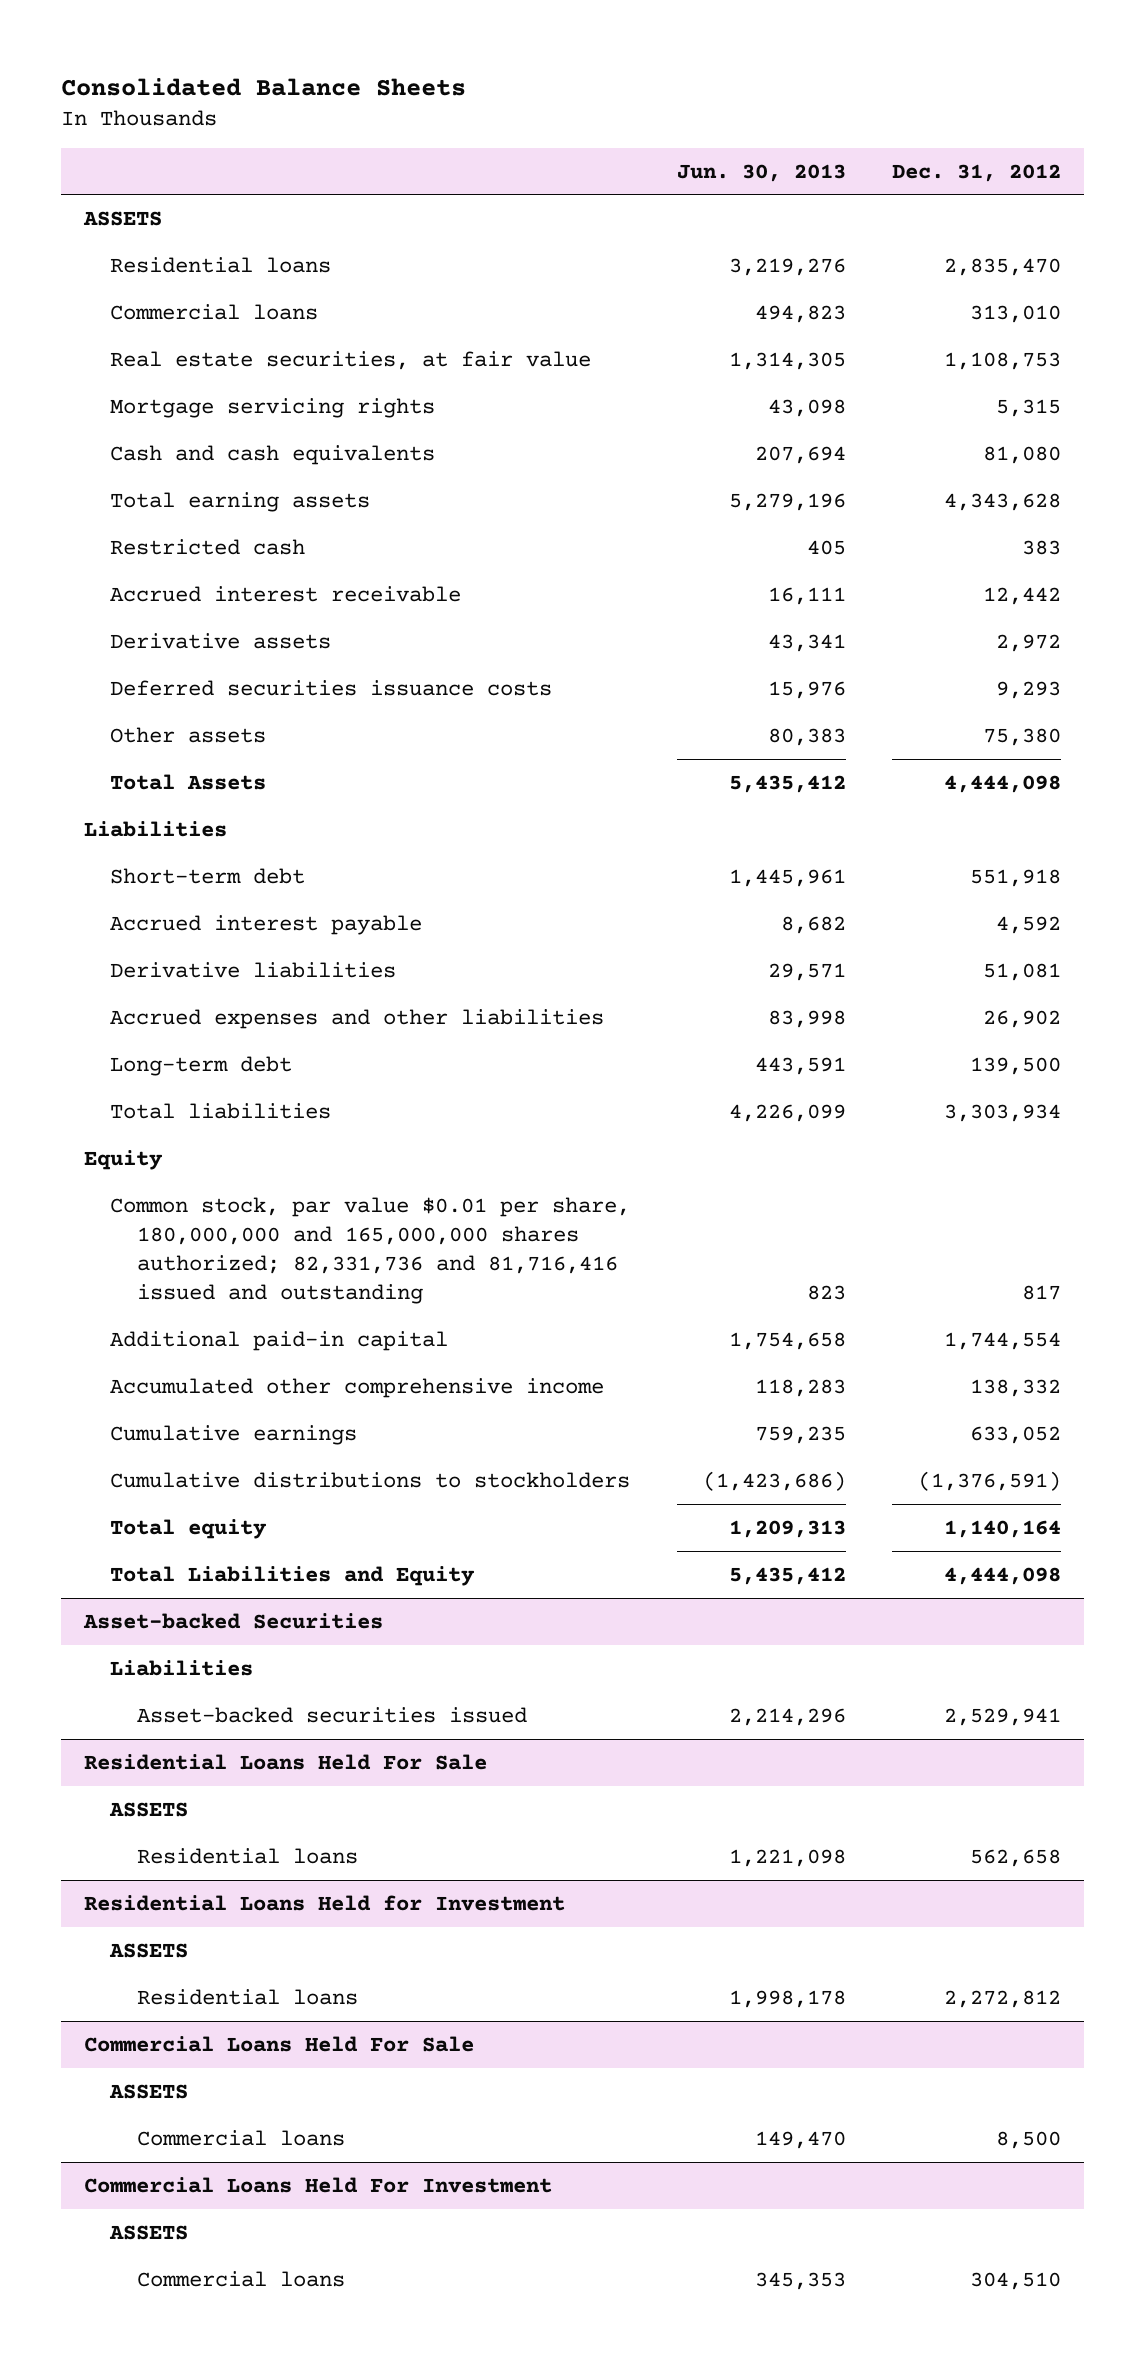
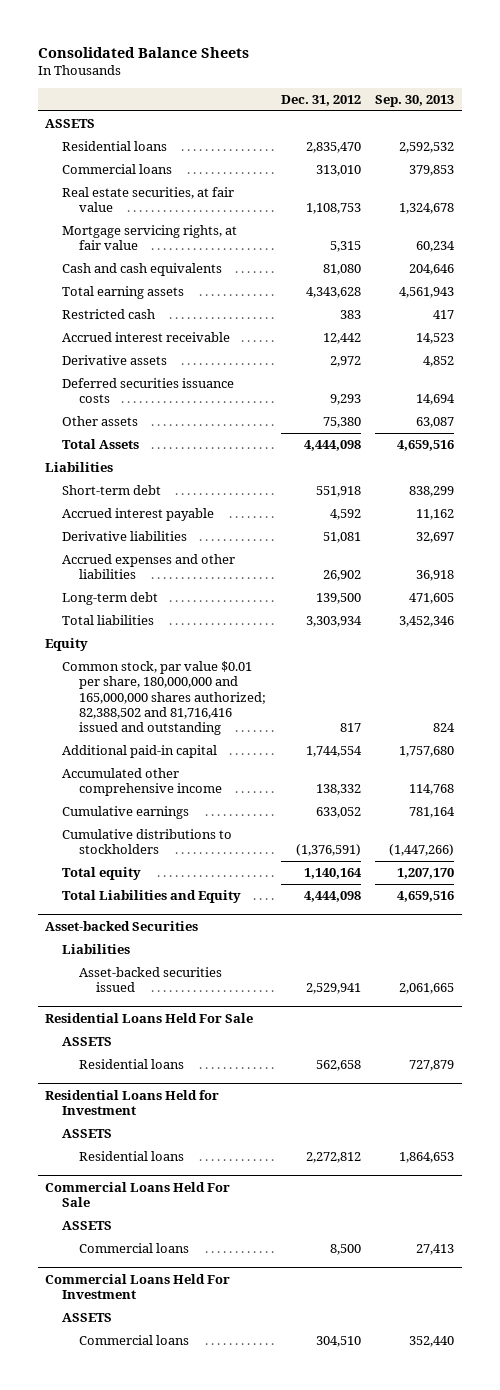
[676,163,846,182] Jun. 30, 2013 -> none
none -> [375,94,455,107] Sep. 30, 2013
[110,397,436,418] Mortgage servicing rights -> [62,225,238,251] Mortgage servicing rights, at fair value
[110,1196,631,1305] Common stock, par value $0.01 per share, 180,000,000 and 165,000,000 shares authorized; 82,331,736 and 81,716,416 issued and outstanding -> [62,661,267,736] Common stock, par value $0.01 per share, 180,000,000 and 165,000,000 shares authorized; 82,388,502 and 81,716,416 issued and outstanding

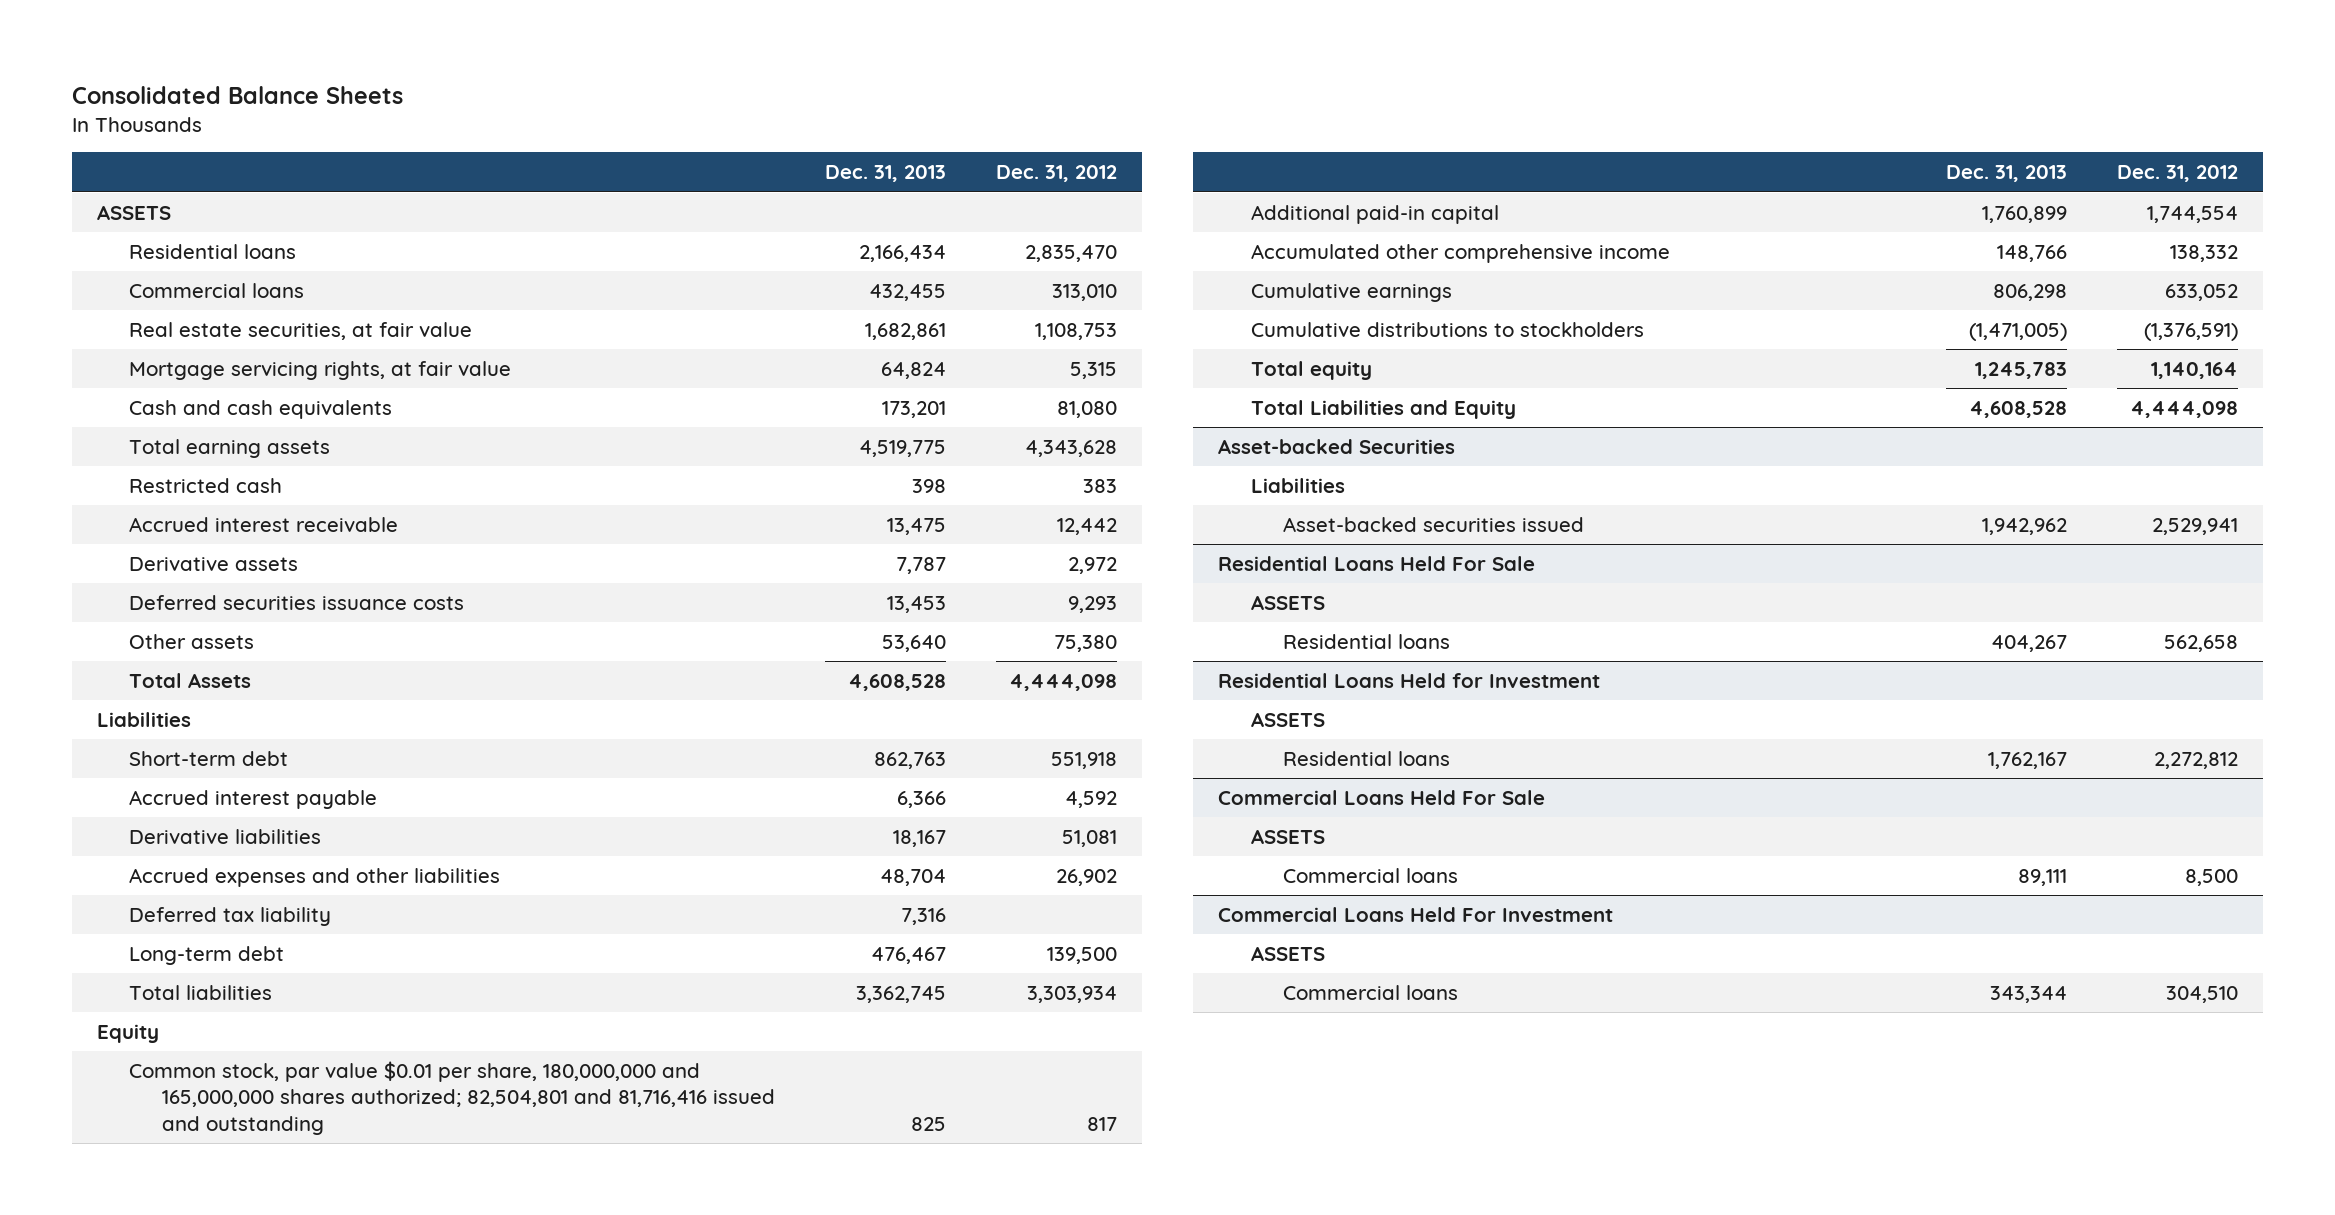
[375,94,455,107] Sep. 30, 2013 -> none
none -> [824,165,946,183] Dec. 31, 2013
none -> [129,907,332,927] Deferred tax liability
[62,661,267,736] Common stock, par value $0.01 per share, 180,000,000 and 165,000,000 shares authorized; 82,388,502 and 81,716,416 issued and outstanding -> [129,1061,775,1135] Common stock, par value $0.01 per share, 180,000,000 and 165,000,000 shares authorized; 82,504,801 and 81,716,416 issued and outstanding

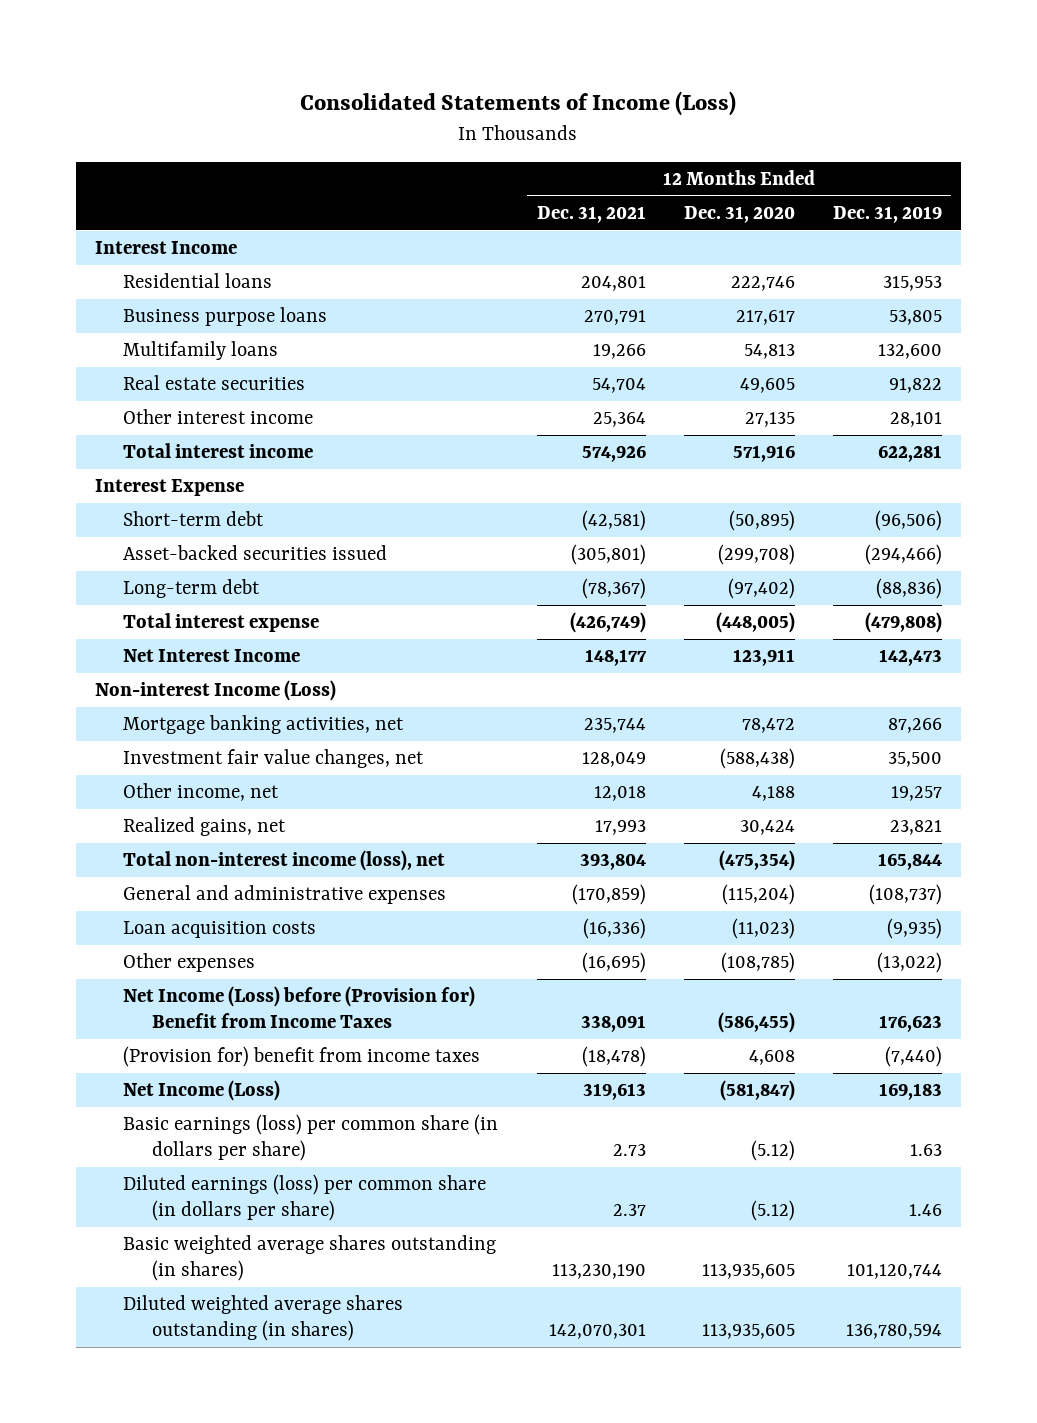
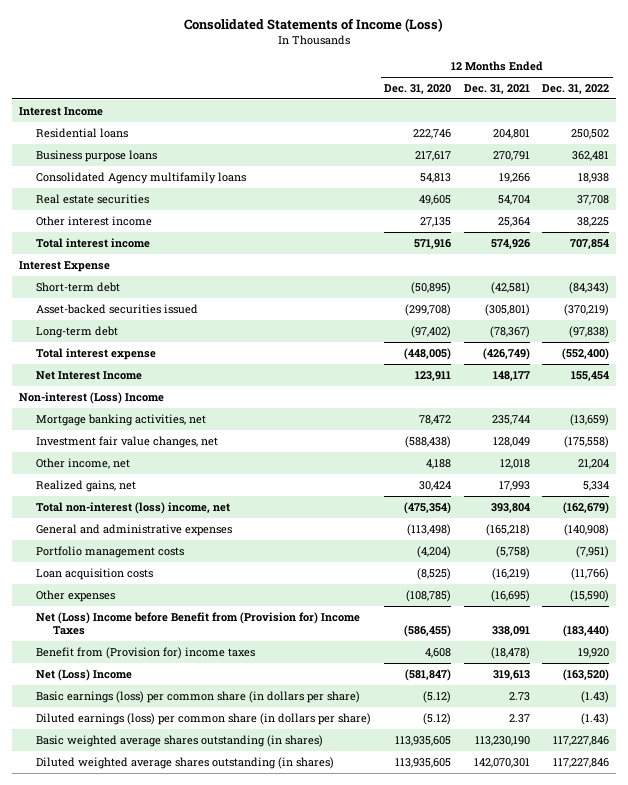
[832,205,942,223] Dec. 31, 2019 -> none
none -> [542,84,610,95] Dec. 31, 2022
[123,341,279,361] Multifamily loans -> [35,171,246,184] Consolidated Agency multifamily loans
[94,680,336,702] Non-interest Income (Loss) -> [18,391,164,404] Non-interest (Loss) Income
[123,850,446,872] Total non-interest income (loss), net -> [35,501,230,514] Total non-interest (loss) income, net
[571,884,646,906] (170,859) -> [485,523,530,536] (165,218)
[721,884,795,906] (115,204) -> [406,523,451,536] (113,498)
none -> [35,545,184,558] Portfolio management costs
[582,918,646,940] (16,336) -> [491,567,530,580] (16,219)
[731,918,795,940] (11,023) -> [416,567,451,580] (8,525)
[123,986,476,1029] Net Income (Loss) before (Provision for) Benefit from Income Taxes -> [35,611,360,635] Net (Loss) Income before Benefit from (Provision for) Income Taxes
[123,1046,481,1068] (Provision for) benefit from income taxes -> [35,646,255,659] Benefit from (Provision for) income taxes
[123,1080,281,1102] Net Income (Loss) -> [35,668,132,681] Net (Loss) Income

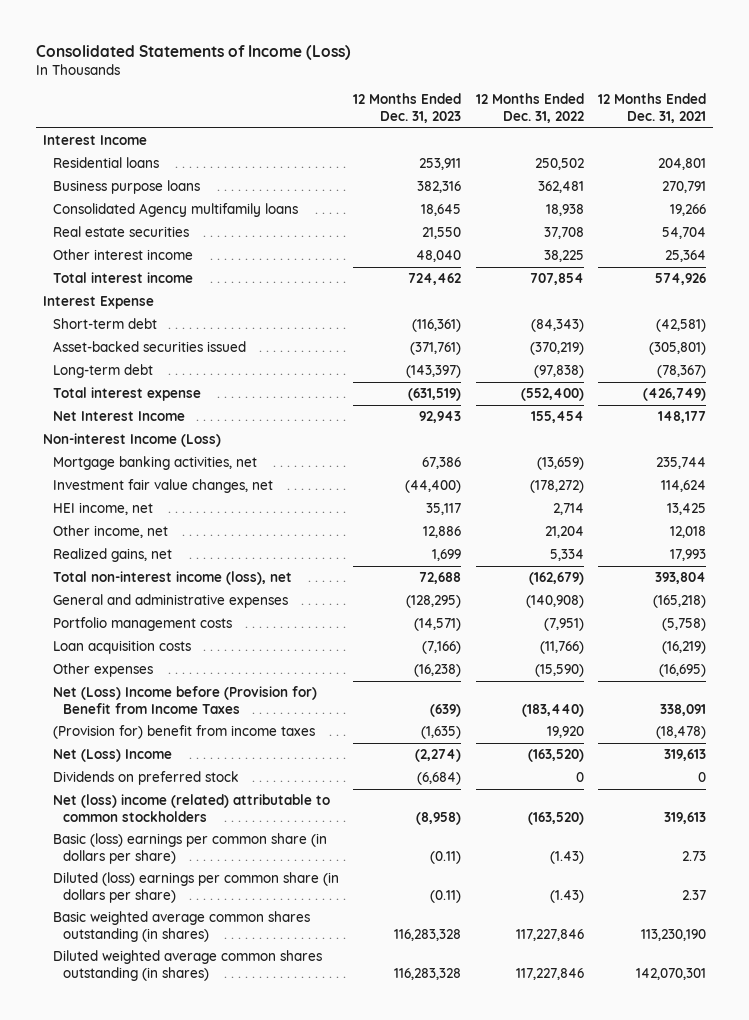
[383,84,451,95] Dec. 31, 2020 -> none
none -> [353,93,462,124] 12 Months Ended Dec. 31, 2023
[18,391,164,404] Non-interest (Loss) Income -> [43,433,222,448] Non-interest Income (Loss)
[492,436,530,447] 128,049 -> [661,480,707,493] 114,624
[564,435,610,448] (175,558) -> [529,480,584,494] (178,272)
none -> [53,502,154,516] HEI income, net
[35,501,230,514] Total non-interest (loss) income, net -> [53,571,293,586] Total non-interest income (loss), net
[35,611,360,635] Net (Loss) Income before Benefit from (Provision for) Income Taxes -> [53,686,318,714] Net (Loss) Income before (Provision for) Benefit from Income Taxes
[35,646,255,659] Benefit from (Provision for) income taxes -> [53,725,316,740] (Provision for) benefit from income taxes
none -> [53,771,240,786] Dividends on preferred stock
none -> [53,794,331,822] Net (loss) income (related) attributable to common stockholders
[35,690,360,703] Basic earnings (loss) per common share (in dollars per share) -> [53,833,328,864] Basic (loss) earnings per common share (in dollars per share)
[35,712,371,725] Diluted earnings (loss) per common share (in dollars per share) -> [53,872,340,903] Diluted (loss) earnings per common share (in dollars per share)
[35,734,323,747] Basic weighted average shares outstanding (in shares) -> [53,911,311,942] Basic weighted average common shares outstanding (in shares)
[35,756,334,769] Diluted weighted average shares outstanding (in shares) -> [53,950,323,981] Diluted weighted average common shares outstanding (in shares)

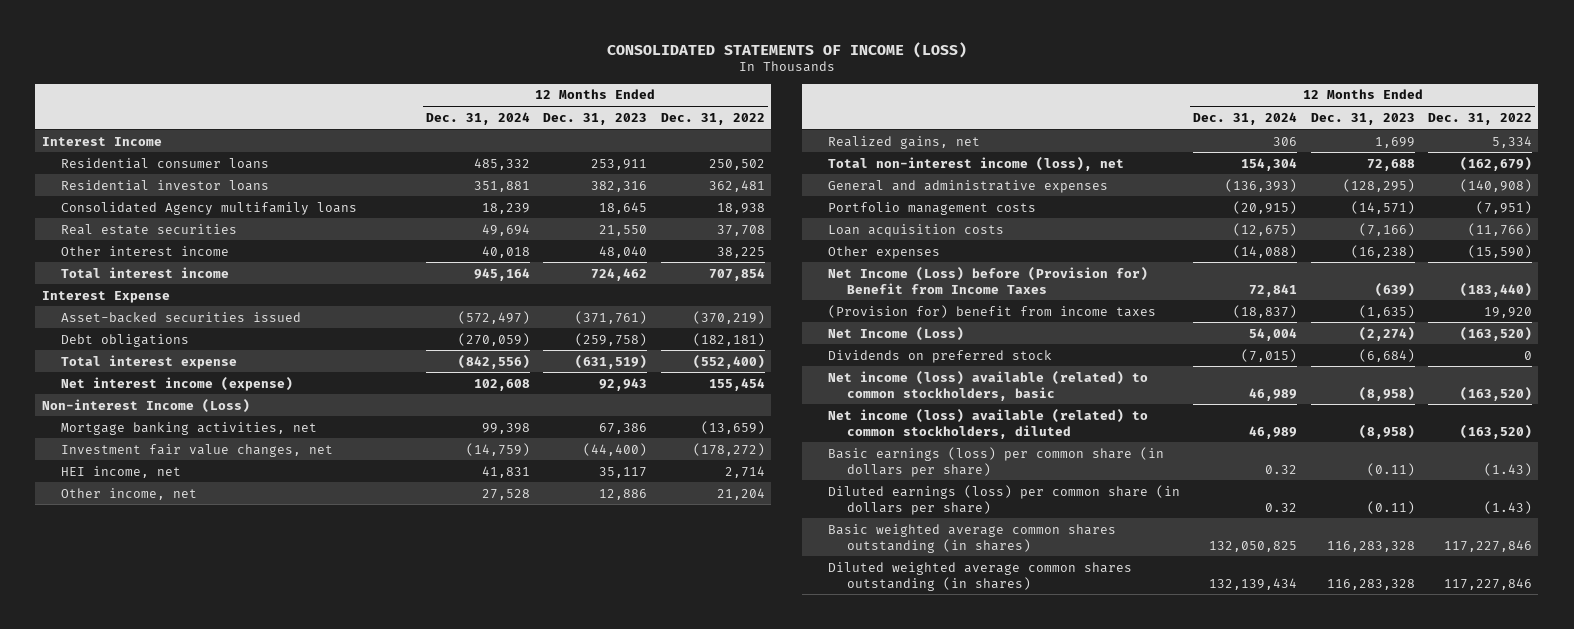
[35,44,351,60] Consolidated Statements of Income (Loss) -> [606,41,967,58] CONSOLIDATED STATEMENTS OF INCOME (LOSS)
[598,93,707,124] 12 Months Ended Dec. 31, 2021 -> none
none -> [426,111,531,125] Dec. 31, 2024
[53,157,160,169] Residential loans -> [60,157,269,169] Residential consumer loans
[53,180,201,195] Business purpose loans -> [60,179,269,191] Residential investor loans
[53,318,158,330] Short-term debt -> none
[53,364,154,379] Long-term debt -> [60,333,189,347] Debt obligations
[406,365,462,379] (143,397) -> [575,332,648,346] (259,758)
[533,365,584,379] (97,838) -> [692,332,765,346] (182,181)
[53,411,186,422] Net Interest Income -> [60,376,293,391] Net interest income (expense)
[53,686,318,714] Net (Loss) Income before (Provision for) Benefit from Income Taxes -> [828,266,1149,294] Net Income (Loss) before (Provision for) Benefit from Income Taxes
[53,749,173,763] Net (Loss) Income -> [828,326,965,341] Net Income (Loss)
[53,794,331,822] Net (loss) income (related) attributable to common stockholders -> [828,370,1149,401] Net income (loss) available (related) to common stockholders, basic
none -> [828,408,1149,439] Net income (loss) available (related) to common stockholders, diluted
[53,833,328,864] Basic (loss) earnings per common share (in dollars per share) -> [828,446,1165,477] Basic earnings (loss) per common share (in dollars per share)
[53,872,340,903] Diluted (loss) earnings per common share (in dollars per share) -> [828,484,1181,515] Diluted earnings (loss) per common share (in dollars per share)

